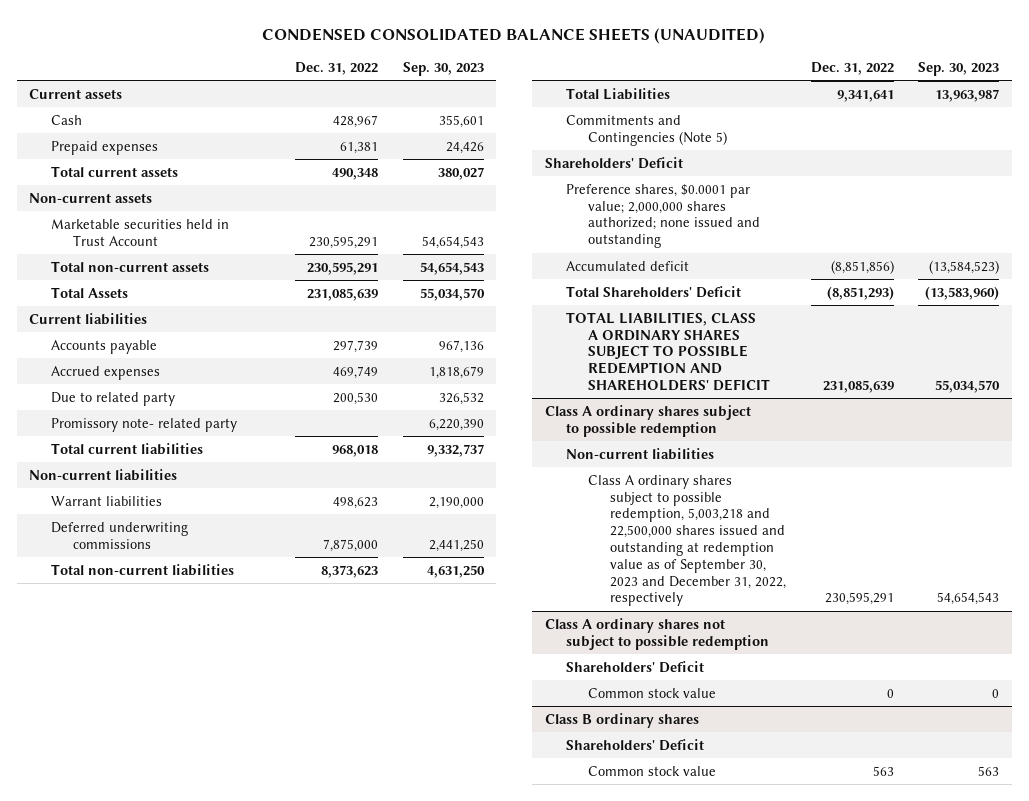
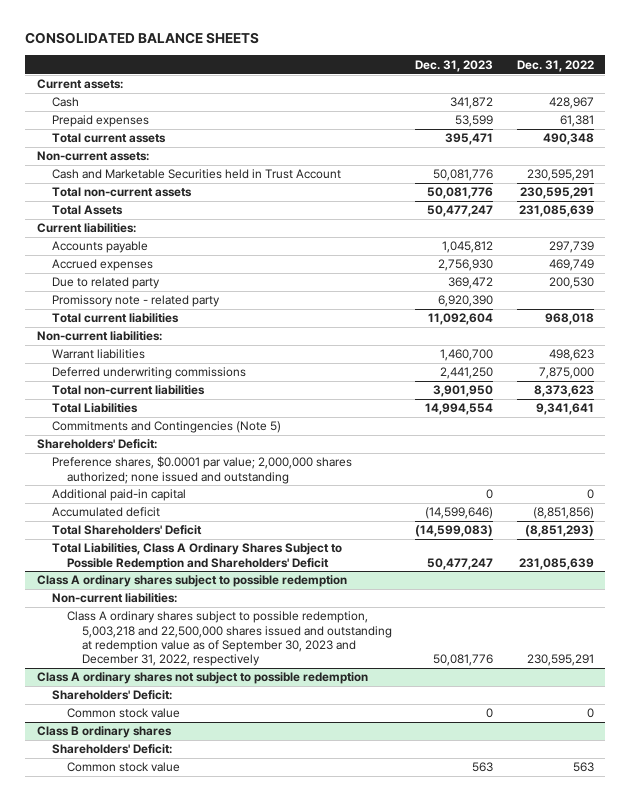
[262,27,766,44] CONDENSED CONSOLIDATED BALANCE SHEETS (UNAUDITED) -> [24,32,259,45] CONSOLIDATED BALANCE SHEETS
[403,61,485,76] Sep. 30, 2023 -> none
none -> [415,59,494,72] Dec. 31, 2023
[29,88,123,99] Current assets -> [36,79,123,90] Current assets:
[29,192,153,203] Non-current assets -> [36,151,149,162] Non-current assets:
[51,218,230,246] Marketable securities held in Trust Account -> [51,169,341,180] Cash and Marketable Securities held in Trust Account
[29,312,148,325] Current liabilities -> [36,223,136,234] Current liabilities:
[51,417,238,432] Promissory note- related party -> [51,295,220,308] Promissory note - related party
[29,468,178,481] Non-current liabilities -> [36,331,162,342] Non-current liabilities:
[544,156,683,169] Shareholders' Deficit -> [36,439,157,450] Shareholders' Deficit:
none -> [51,489,186,502] Additional paid-in capital
[566,311,771,392] TOTAL LIABILITIES, CLASS A ORDINARY SHARES SUBJECT TO POSSIBLE REDEMPTION AND SHAREHOLDERS' DEFICIT -> [51,543,342,570] Total Liabilities, Class A Ordinary Shares Subject to Possible Redemption and Shareholders' Deficit
[566,447,715,460] Non-current liabilities -> [51,593,177,604] Non-current liabilities:
[566,660,705,673] Shareholders' Deficit -> [51,690,172,701] Shareholders' Deficit:
[566,738,705,751] Shareholders' Deficit -> [51,744,172,755] Shareholders' Deficit:

